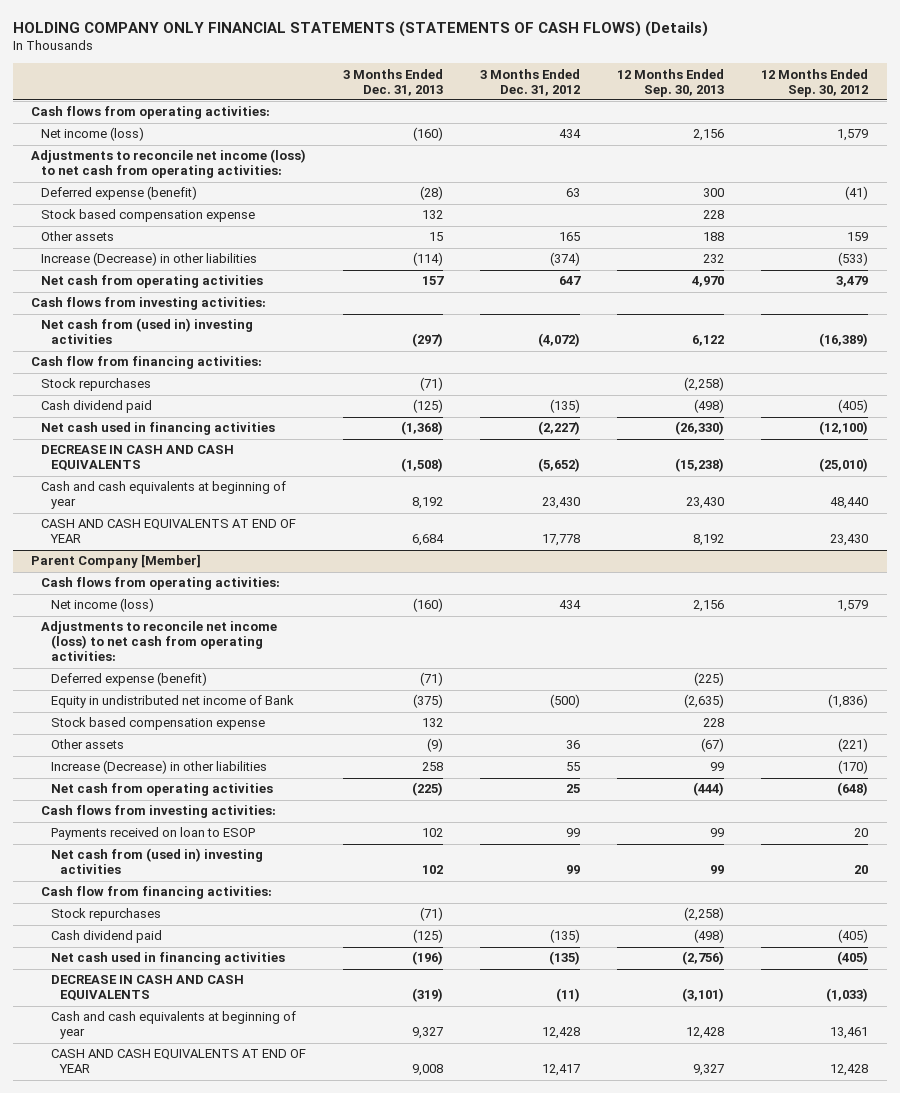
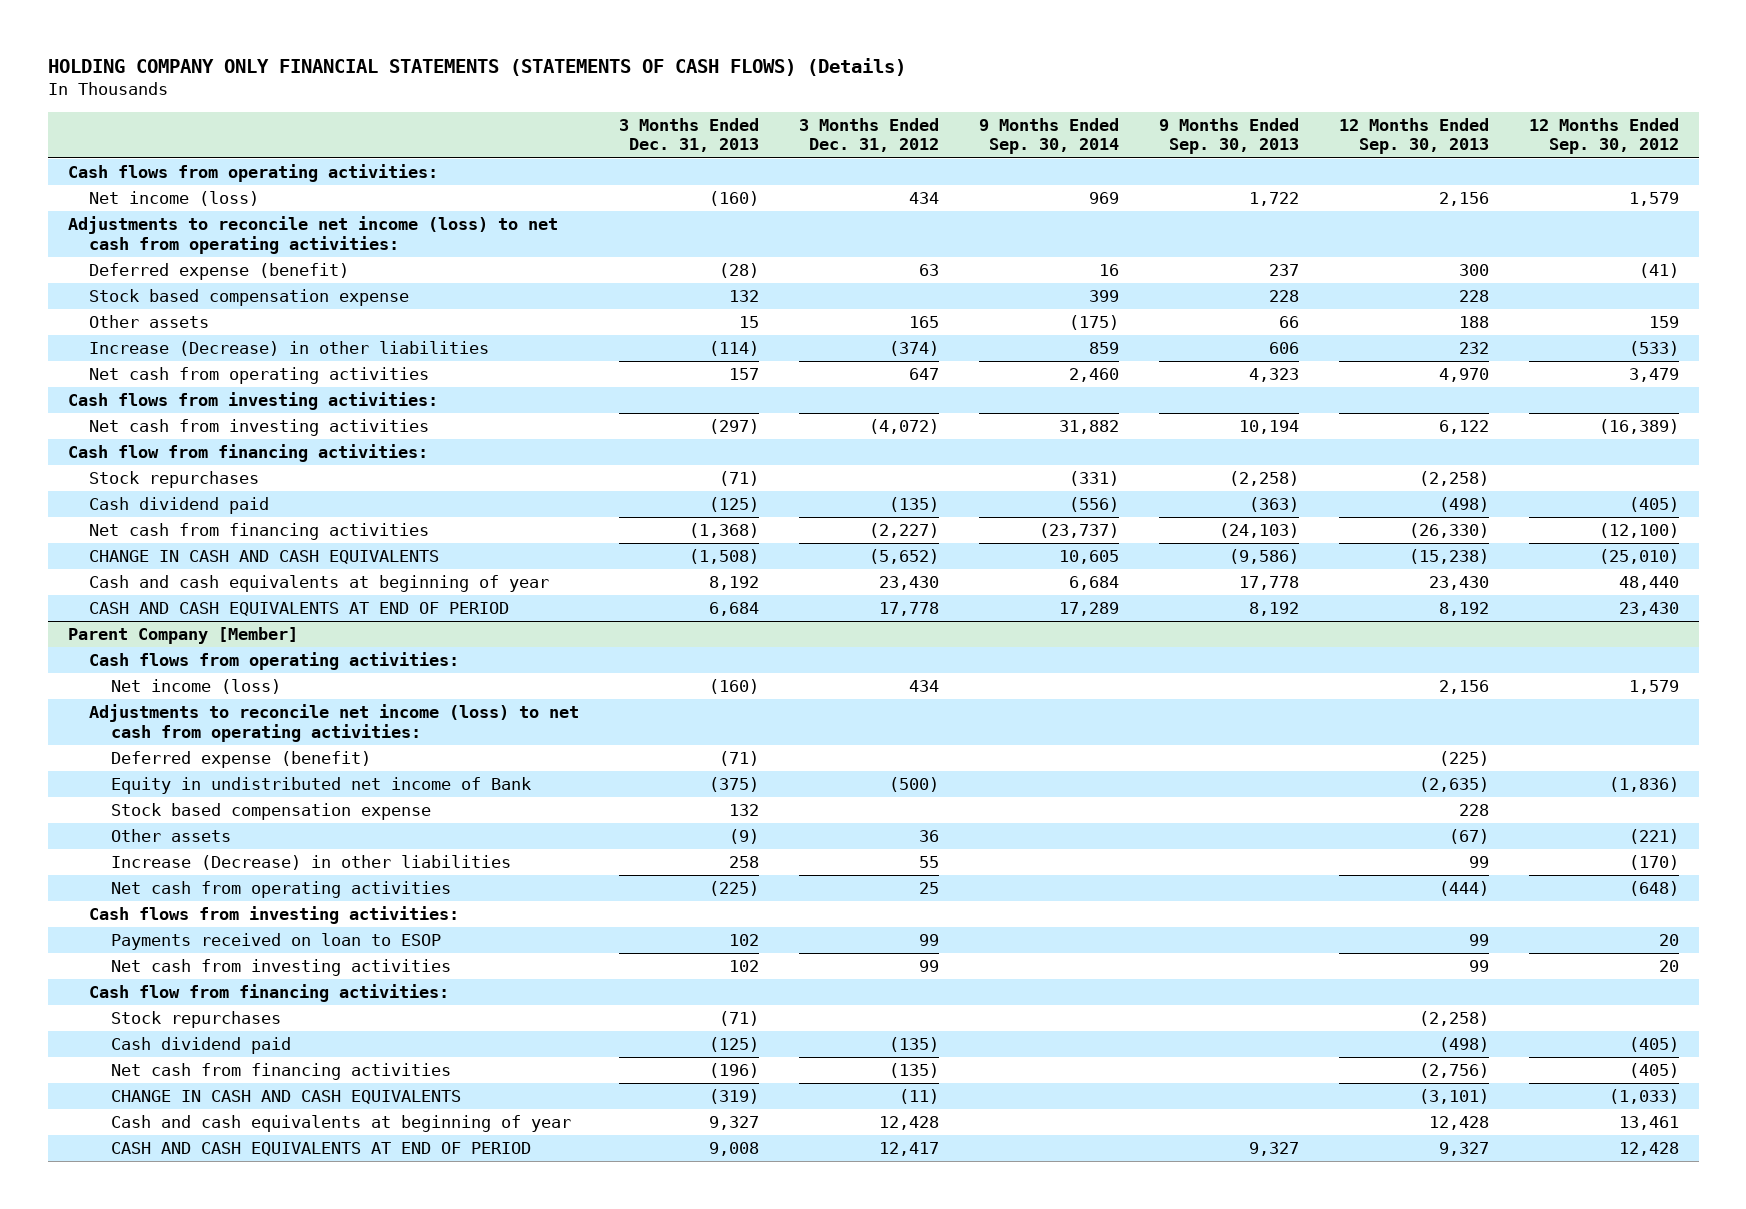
none -> [978,117,1119,155] 9 Months Ended Sep. 30, 2014
none -> [1158,117,1299,155] 9 Months Ended Sep. 30, 2013
[41,318,254,345] Net cash from (used in) investing activities -> [89,419,430,437] Net cash from investing activities
[41,422,276,436] Net cash used in financing activities -> [89,523,430,541] Net cash from financing activities
[41,445,235,472] DECREASE IN CASH AND CASH EQUIVALENTS -> [89,550,440,565] CHANGE IN CASH AND CASH EQUIVALENTS
[41,519,297,544] CASH AND CASH EQUIVALENTS AT END OF YEAR -> [89,602,510,617] CASH AND CASH EQUIVALENTS AT END OF PERIOD
[50,848,263,875] Net cash from (used in) investing activities -> [110,959,451,977] Net cash from investing activities
[50,952,285,966] Net cash used in financing activities -> [110,1063,451,1081] Net cash from financing activities
[50,975,244,1002] DECREASE IN CASH AND CASH EQUIVALENTS -> [110,1090,461,1105] CHANGE IN CASH AND CASH EQUIVALENTS
[50,1049,306,1074] CASH AND CASH EQUIVALENTS AT END OF YEAR -> [110,1142,531,1157] CASH AND CASH EQUIVALENTS AT END OF PERIOD

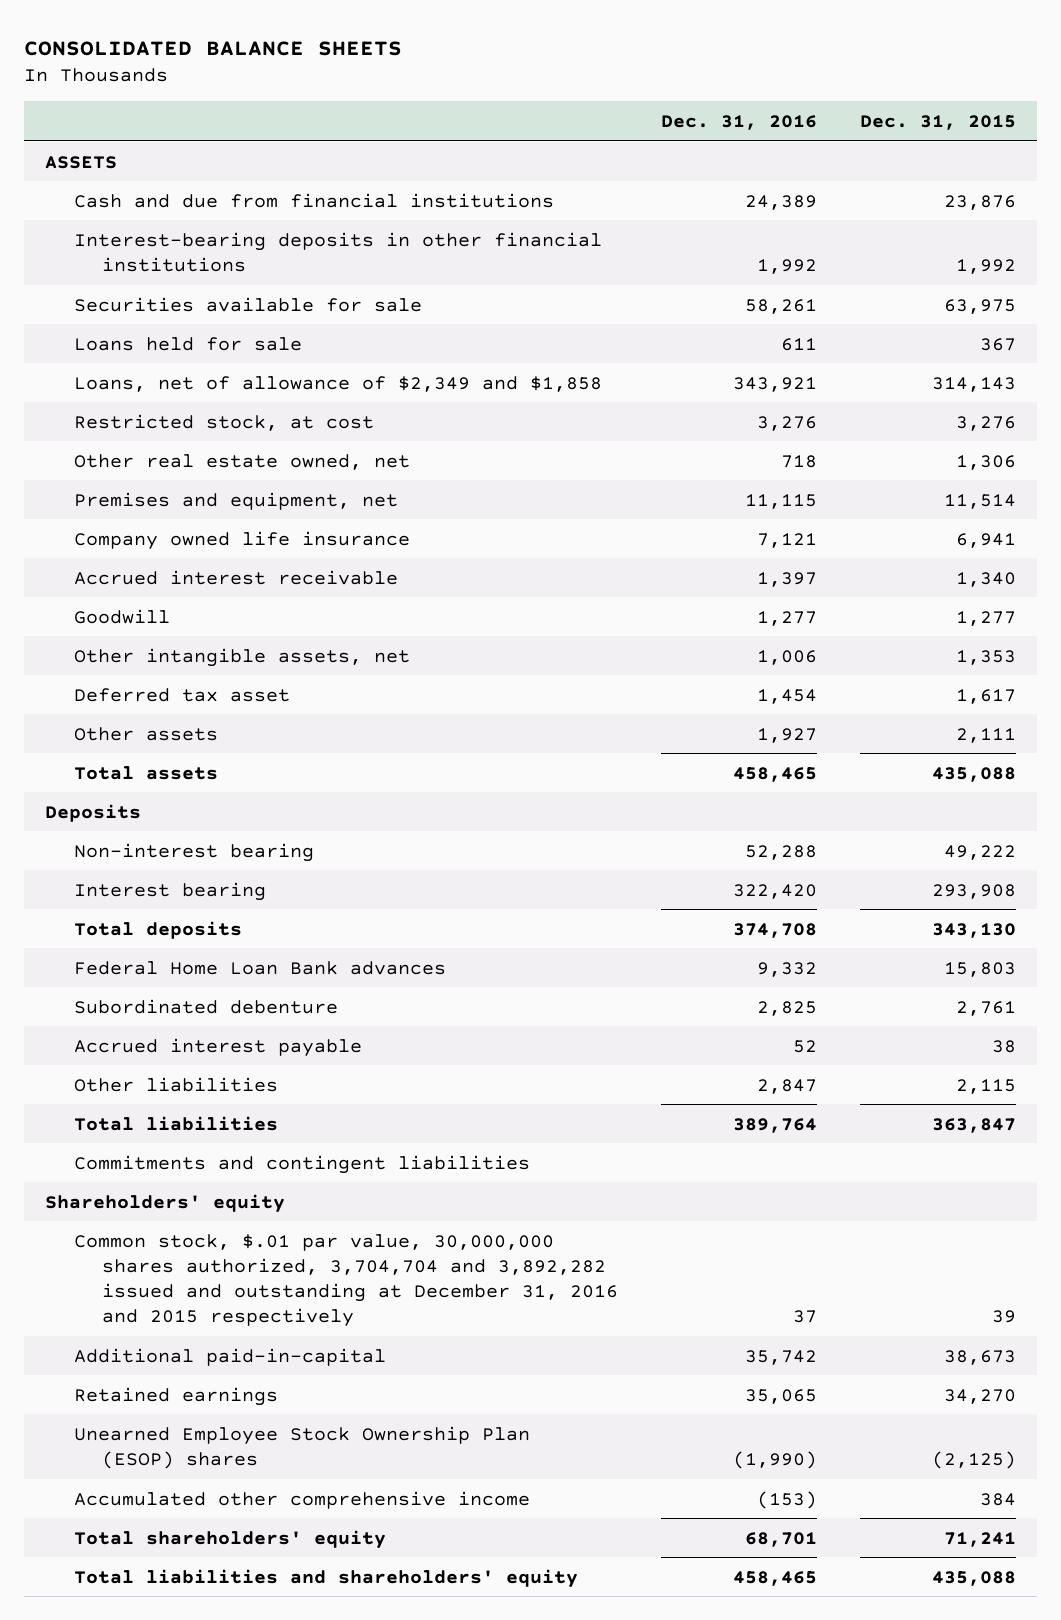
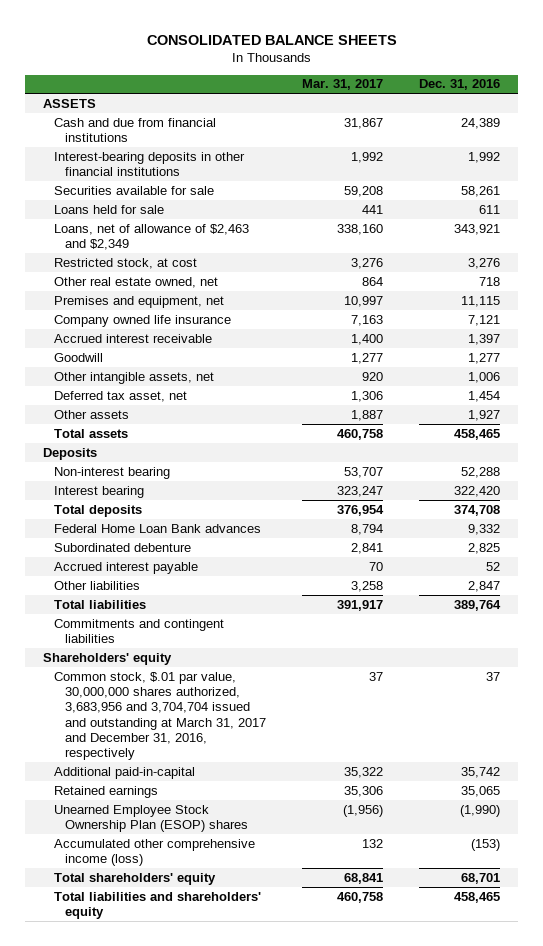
[859,114,1016,130] Dec. 31, 2015 -> none
none -> [302,79,384,91] Mar. 31, 2017
[73,375,602,392] Loans, net of allowance of $2,349 and $1,858 -> [53,223,249,251] Loans, net of allowance of $2,463 and $2,349
[73,687,290,702] Deferred tax asset -> [53,390,187,402] Deferred tax asset, net
[73,1233,619,1328] Common stock, $.01 par value, 30,000,000 shares authorized, 3,704,704 and 3,892,282 issued and outstanding at December 31, 2016 and 2015 respectively -> [53,671,266,760] Common stock, $.01 par value, 30,000,000 shares authorized, 3,683,956 and 3,704,704 issued and outstanding at March 31, 2017 and December 31, 2016, respectively
[73,1490,530,1509] Accumulated other comprehensive income -> [53,838,255,867] Accumulated other comprehensive income (loss)

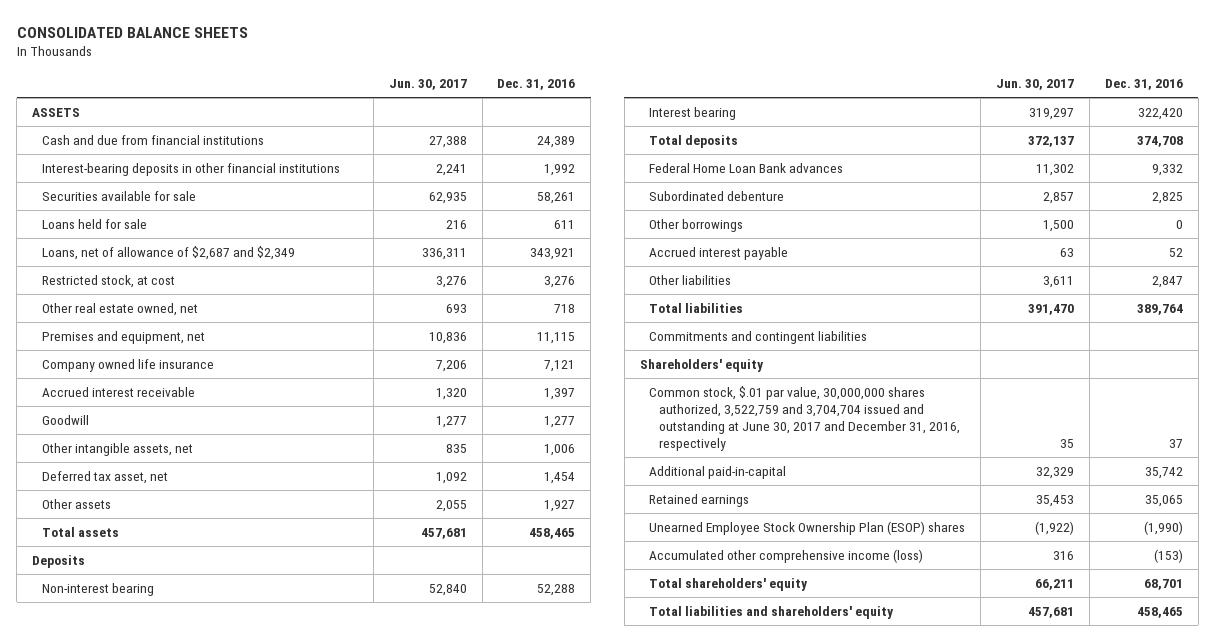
[302,79,384,91] Mar. 31, 2017 -> none
none -> [388,78,467,90] Jun. 30, 2017
[53,223,249,251] Loans, net of allowance of $2,463 and $2,349 -> [41,245,295,260] Loans, net of allowance of $2,687 and $2,349
none -> [649,218,744,232] Other borrowings
[53,671,266,760] Common stock, $.01 par value, 30,000,000 shares authorized, 3,683,956 and 3,704,704 issued and outstanding at March 31, 2017 and December 31, 2016, respectively -> [649,385,960,451] Common stock, $.01 par value, 30,000,000 shares authorized, 3,522,759 and 3,704,704 issued and outstanding at June 30, 2017 and December 31, 2016, respectively

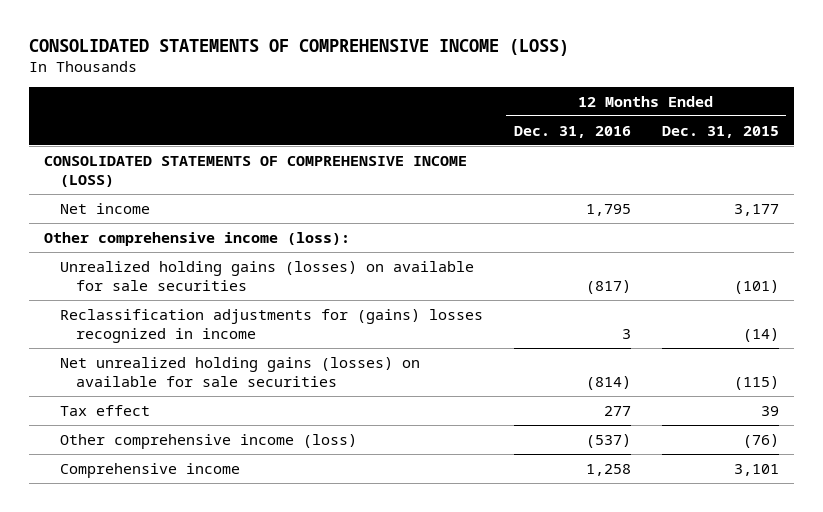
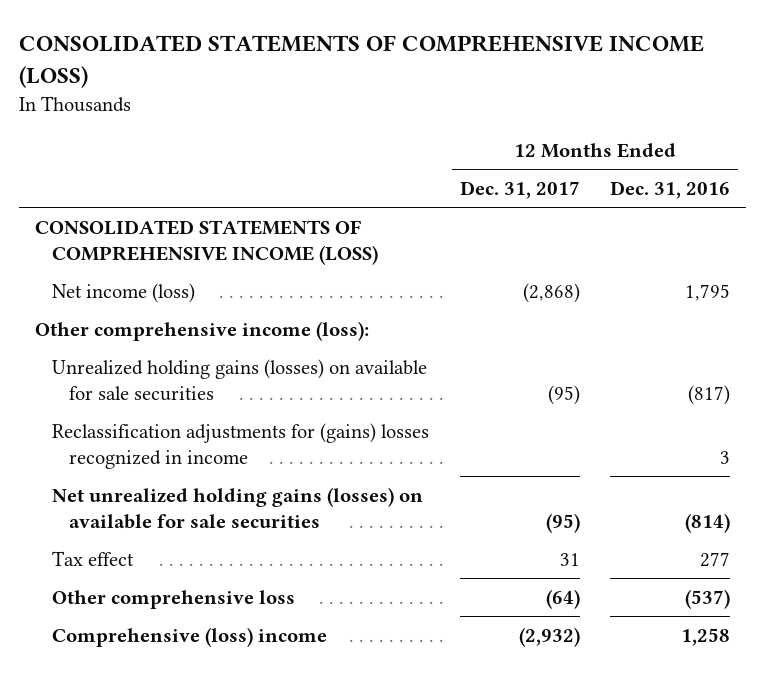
[661,125,779,138] Dec. 31, 2015 -> none
none -> [459,180,580,199] Dec. 31, 2017
[60,202,151,214] Net income -> [51,282,195,303] Net income (loss)
[60,433,358,449] Other comprehensive income (loss) -> [51,589,295,609] Other comprehensive loss
[60,462,241,478] Comprehensive income -> [51,626,327,647] Comprehensive (loss) income

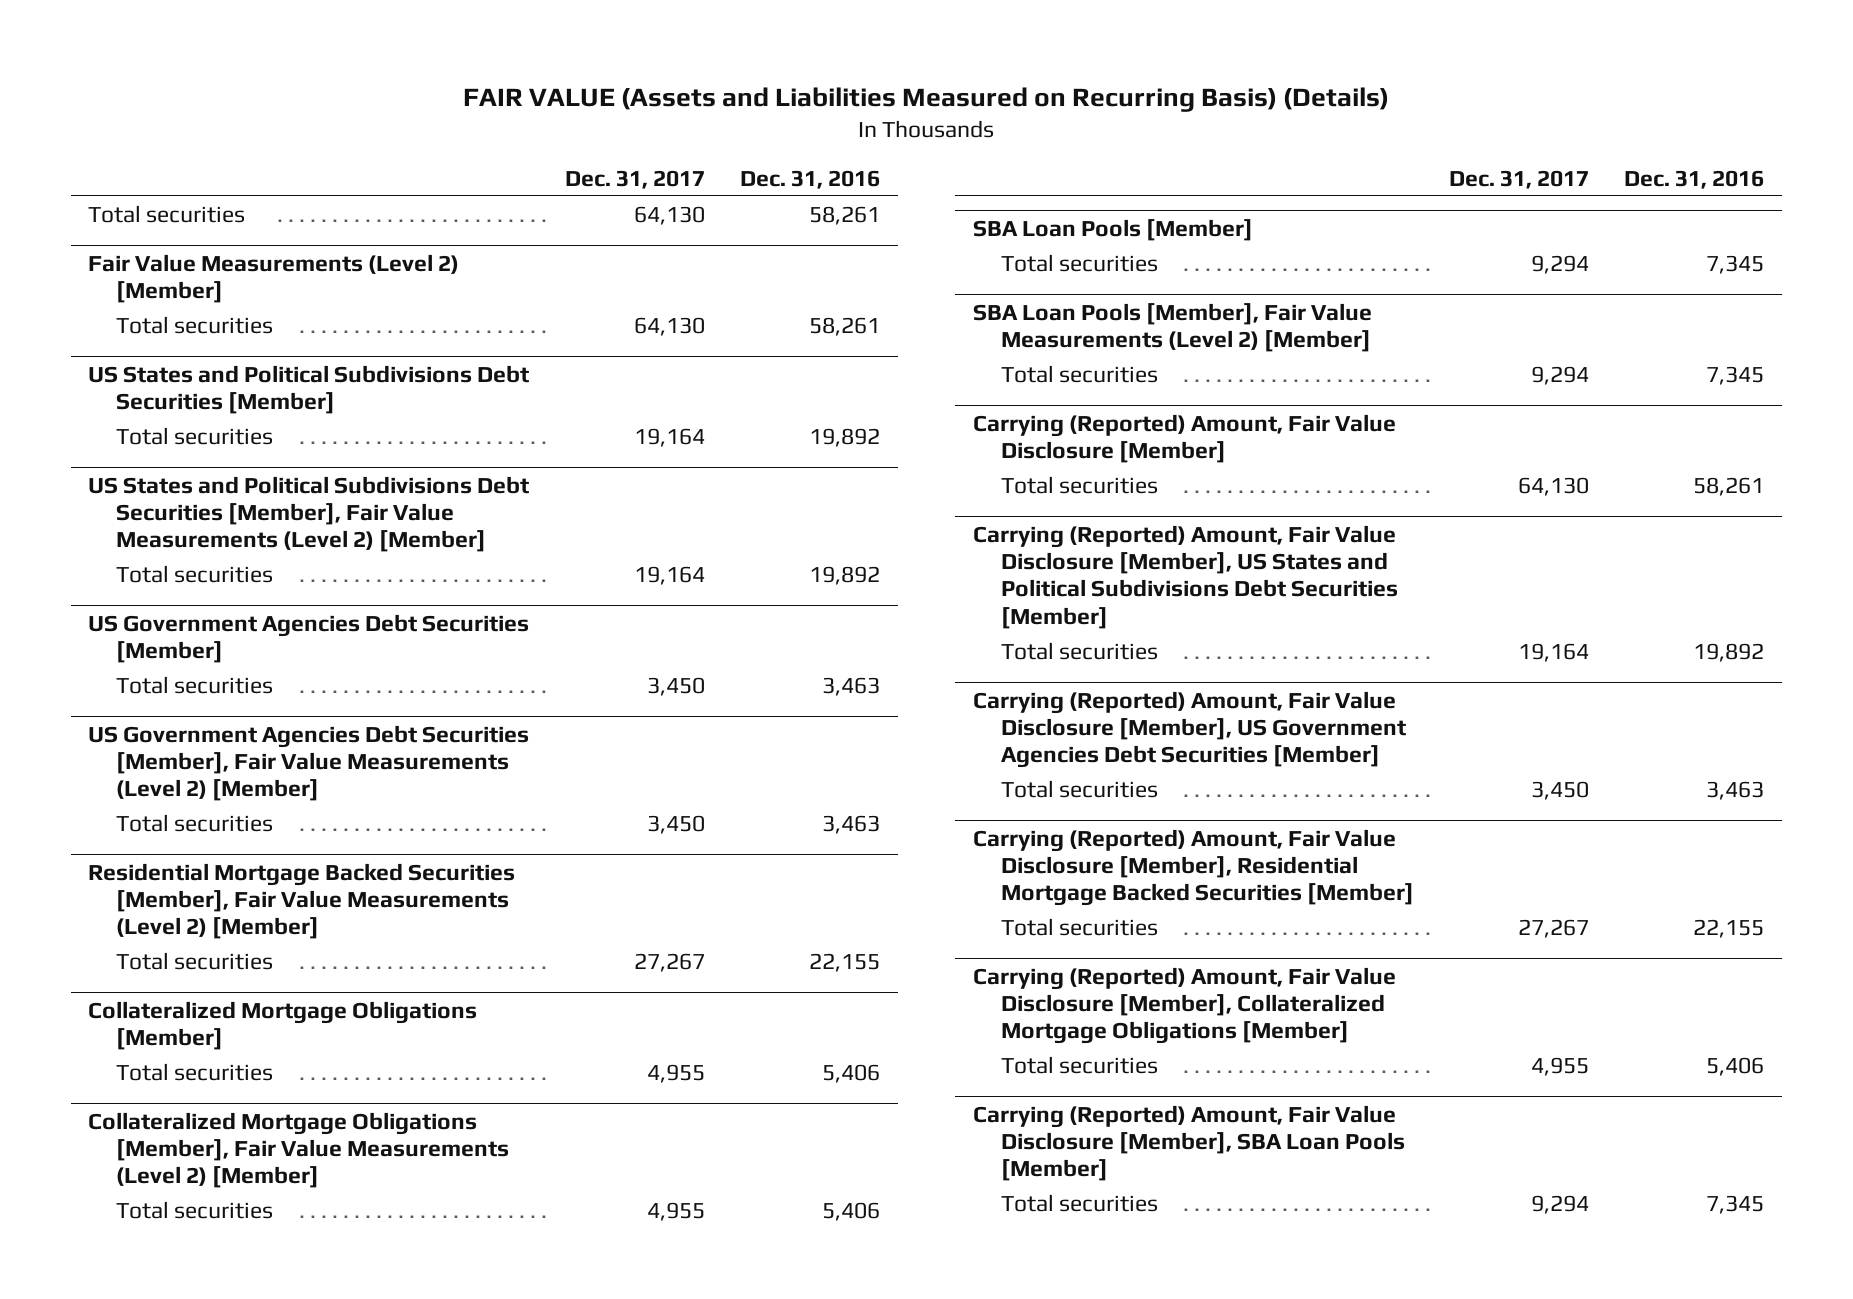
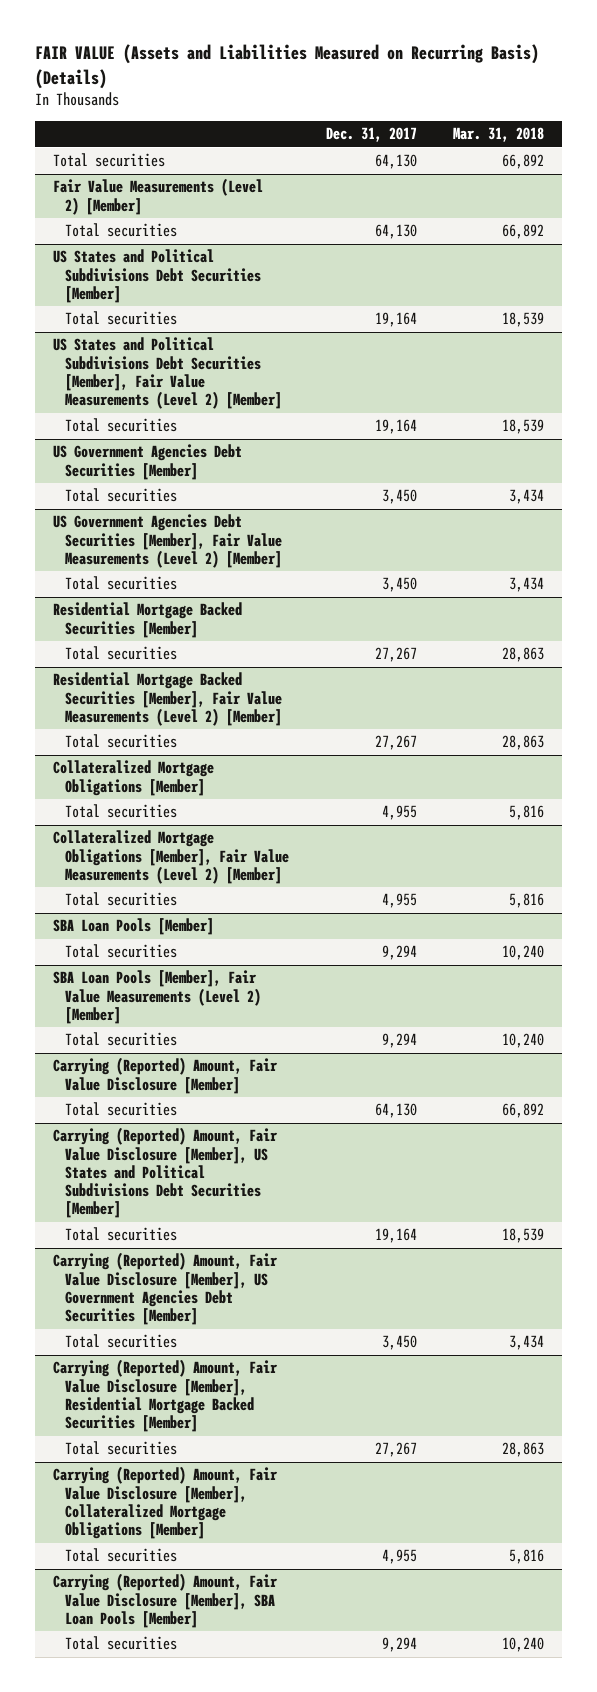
[739,169,880,189] Dec. 31, 2016 -> none
none -> [453,127,545,143] Mar. 31, 2018
none -> [52,602,242,638] Residential Mortgage Backed Securities [Member]
none -> [65,646,178,661] Total securities

